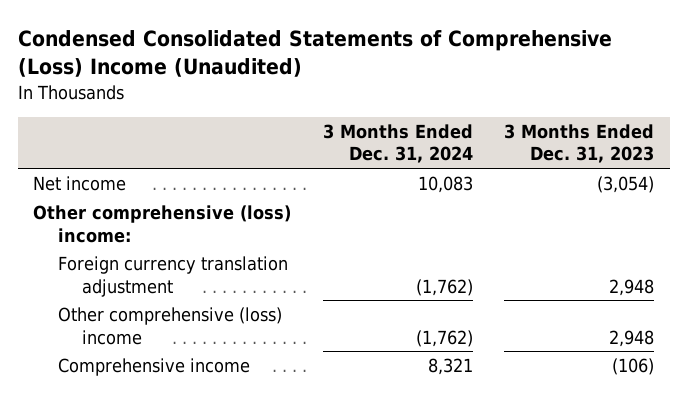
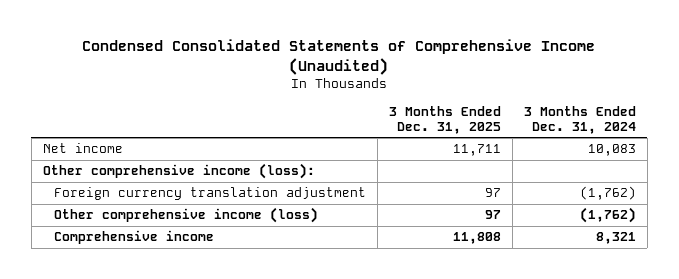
[17,29,612,78] Condensed Consolidated Statements of Comprehensive (Loss) Income (Unaudited) -> [82,38,596,75] Condensed Consolidated Statements of Comprehensive Income (Unaudited)
[504,123,655,164] 3 Months Ended Dec. 31, 2023 -> none
none -> [389,105,502,134] 3 Months Ended Dec. 31, 2025
[33,205,292,243] Other comprehensive (loss) income: -> [42,163,315,180] Other comprehensive income (loss):
[57,307,282,345] Other comprehensive (loss) income -> [54,207,319,224] Other comprehensive income (loss)

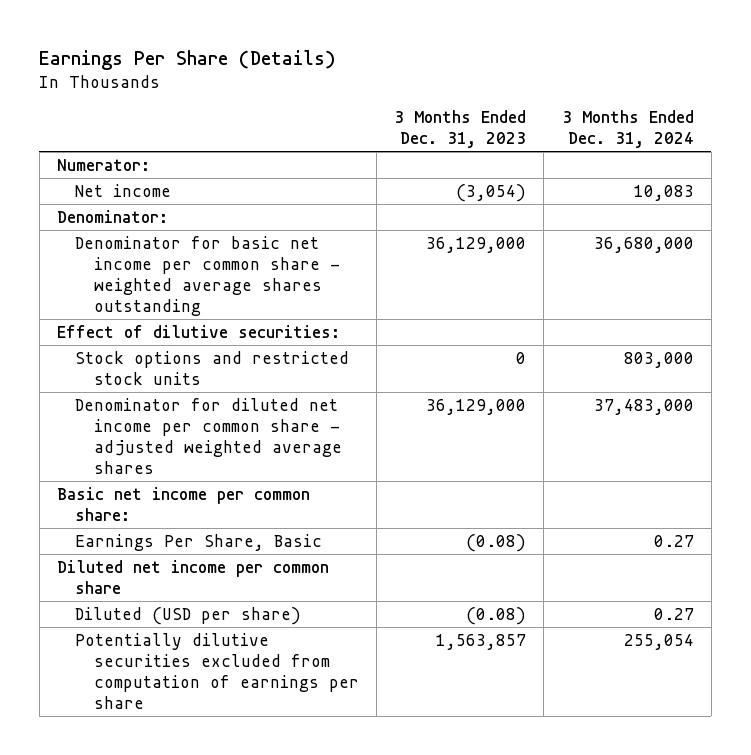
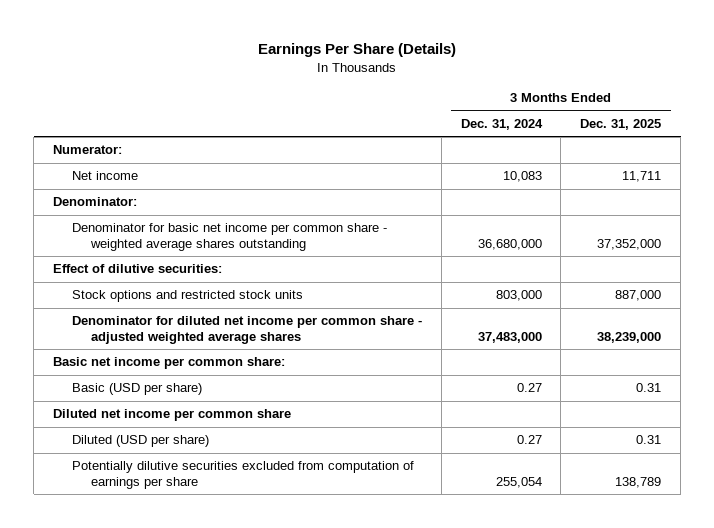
[394,110,527,149] 3 Months Ended Dec. 31, 2023 -> none
none -> [580,118,662,130] Dec. 31, 2025
[75,533,323,551] Earnings Per Share, Basic -> [71,383,202,396] Basic (USD per share)

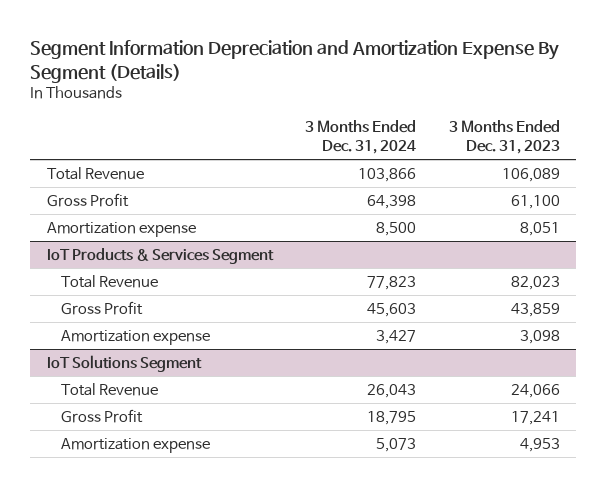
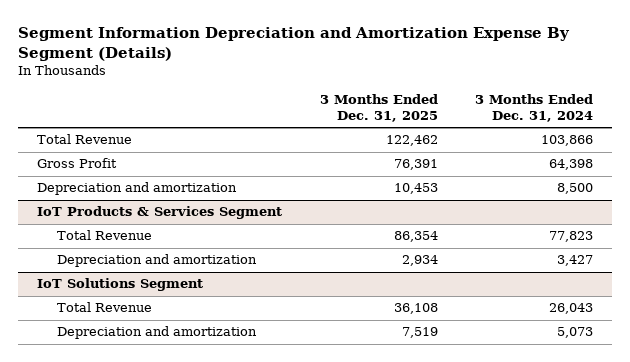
[449,120,561,155] 3 Months Ended Dec. 31, 2023 -> none
none -> [319,93,438,123] 3 Months Ended Dec. 31, 2025
[46,221,196,237] Amortization expense -> [37,182,238,196] Depreciation and amortization
[60,300,143,315] Gross Profit -> none
[60,329,210,345] Amortization expense -> [57,254,258,268] Depreciation and amortization
[60,408,143,423] Gross Profit -> none
[60,437,210,453] Amortization expense -> [57,326,258,340] Depreciation and amortization

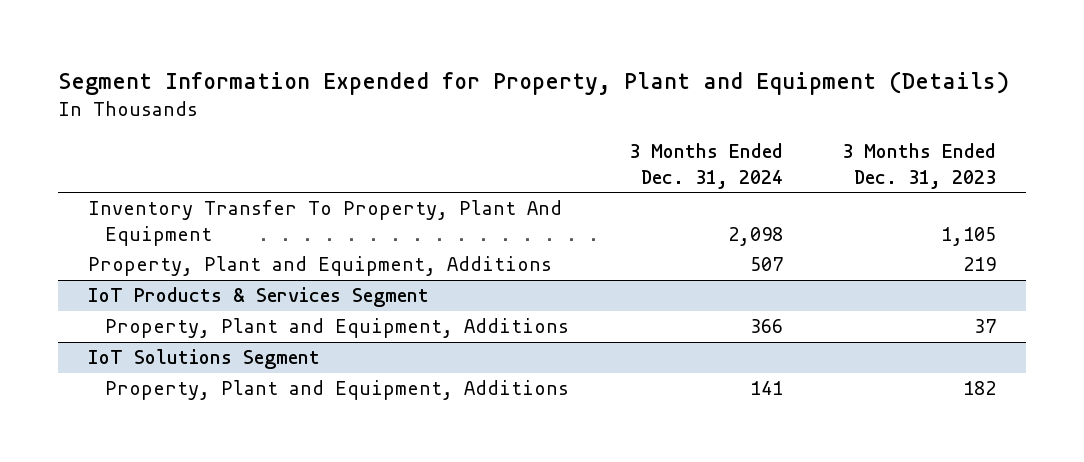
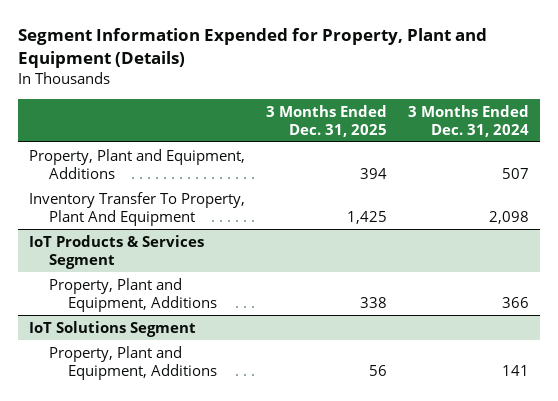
[842,143,997,189] 3 Months Ended Dec. 31, 2023 -> none
none -> [266,104,388,137] 3 Months Ended Dec. 31, 2025
[87,200,562,247] Inventory Transfer To Property, Plant And Equipment -> [28,191,245,226] Inventory Transfer To Property, Plant And Equipment

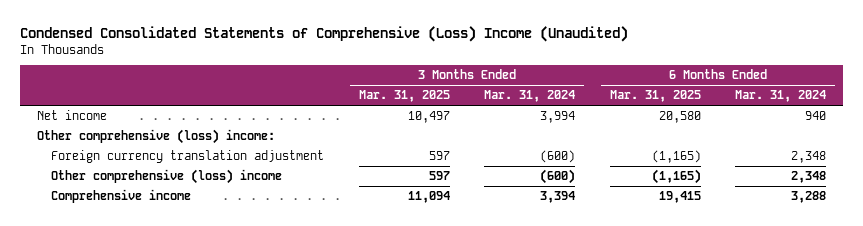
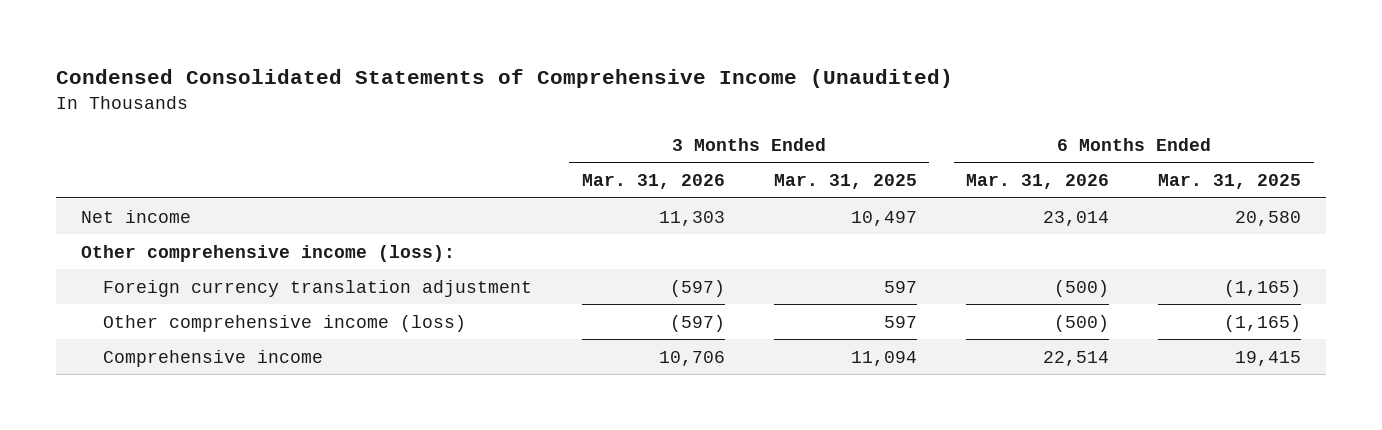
[19,25,628,42] Condensed Consolidated Statements of Comprehensive (Loss) Income (Unaudited) -> [56,69,954,89] Condensed Consolidated Statements of Comprehensive Income (Unaudited)
[484,90,576,103] Mar. 31, 2024 -> none
[735,90,827,103] Mar. 31, 2024 -> none
none -> [581,173,725,189] Mar. 31, 2026
none -> [966,173,1110,189] Mar. 31, 2026
[37,129,276,145] Other comprehensive (loss) income: -> [80,244,455,262] Other comprehensive income (loss):
[51,169,283,185] Other comprehensive (loss) income -> [103,314,467,332] Other comprehensive income (loss)

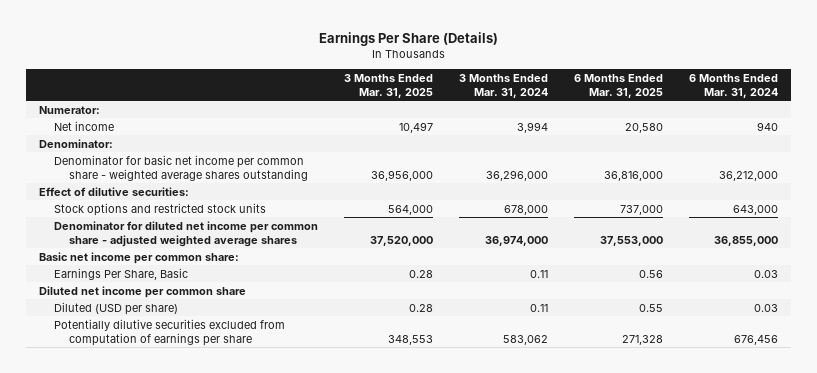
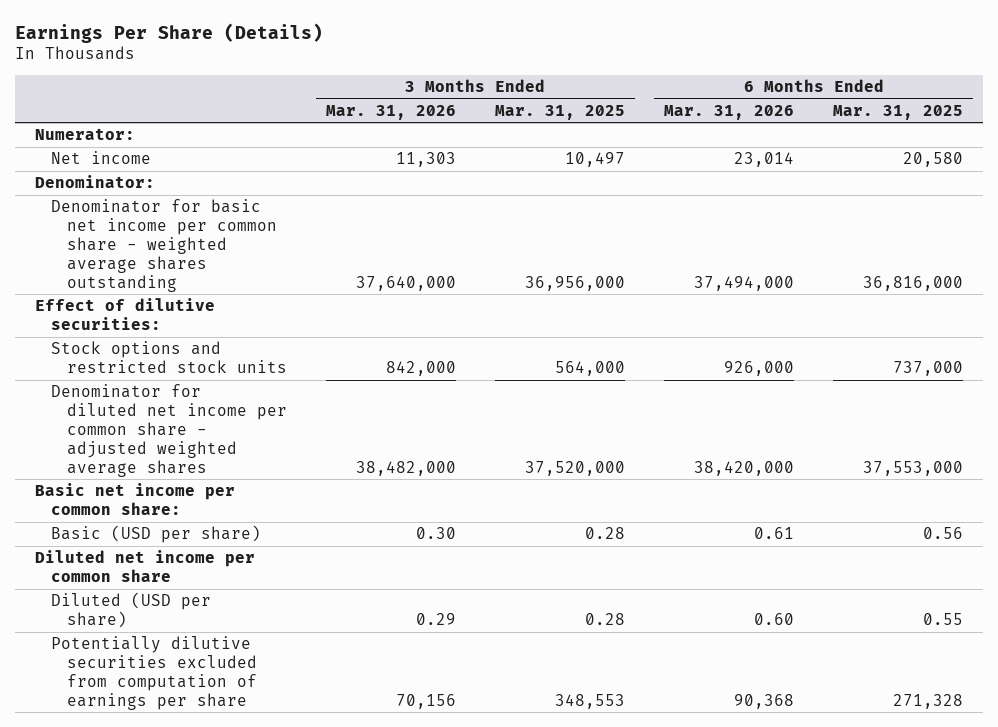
[459,73,549,98] 3 Months Ended Mar. 31, 2024 -> none
[689,73,779,98] 6 Months Ended Mar. 31, 2024 -> none
none -> [325,104,456,120] Mar. 31, 2026
none -> [663,104,794,120] Mar. 31, 2026
[53,267,188,280] Earnings Per Share, Basic -> [50,525,261,544] Basic (USD per share)

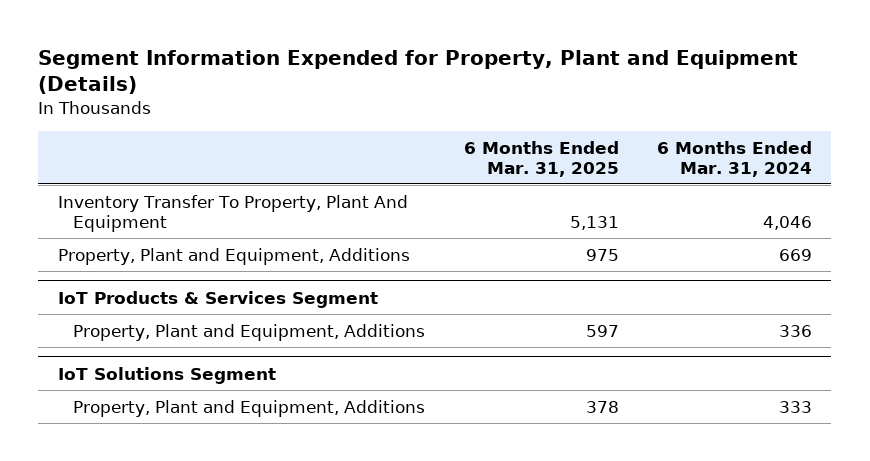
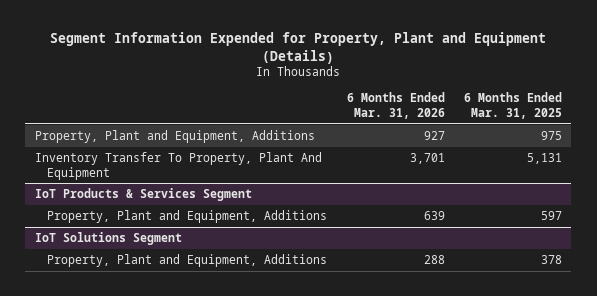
[657,140,813,177] 6 Months Ended Mar. 31, 2024 -> none
none -> [346,92,445,120] 6 Months Ended Mar. 31, 2026
[57,194,408,232] Inventory Transfer To Property, Plant And Equipment -> [34,151,322,180] Inventory Transfer To Property, Plant And Equipment

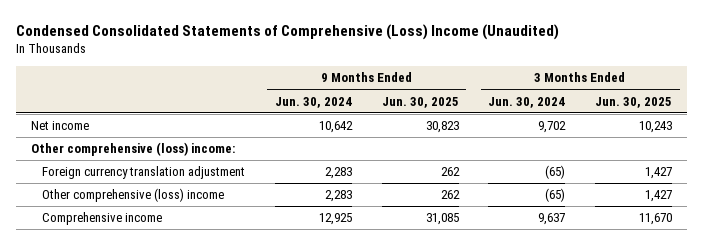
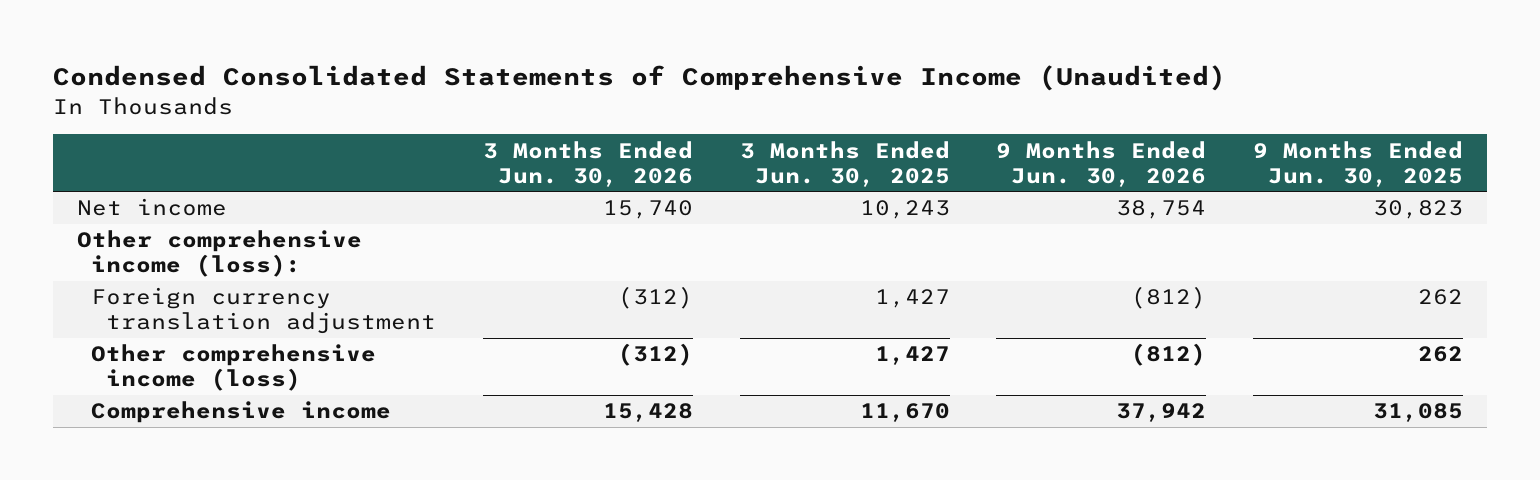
[16,24,560,41] Condensed Consolidated Statements of Comprehensive (Loss) Income (Unaudited) -> [53,65,1227,92] Condensed Consolidated Statements of Comprehensive Income (Unaudited)
[274,96,352,108] Jun. 30, 2024 -> none
[488,96,566,108] Jun. 30, 2024 -> none
none -> [482,140,693,187] 3 Months Ended Jun. 30, 2026
none -> [996,140,1207,187] 9 Months Ended Jun. 30, 2026
[31,142,236,157] Other comprehensive (loss) income: -> [76,230,362,278] Other comprehensive income (loss):
[41,188,224,203] Other comprehensive (loss) income -> [91,344,377,392] Other comprehensive income (loss)

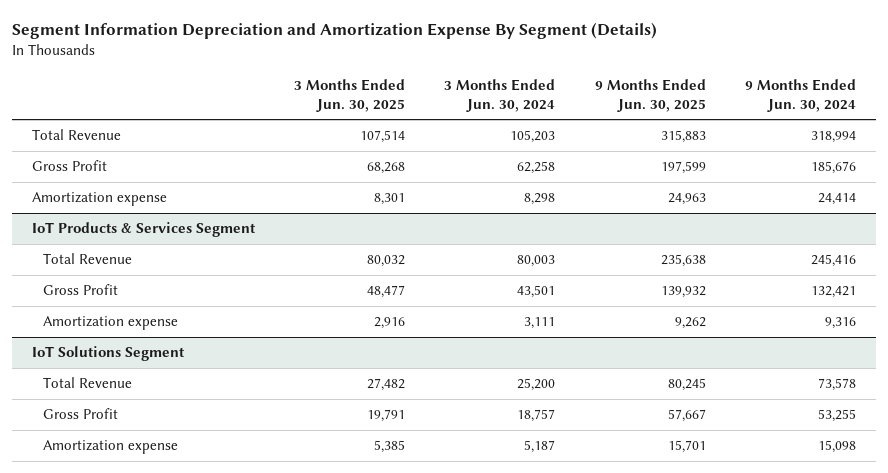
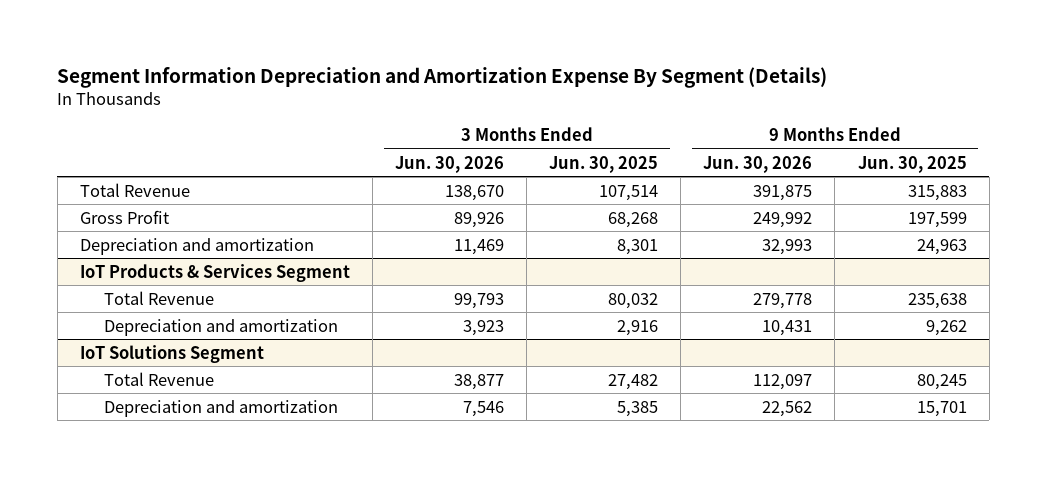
[444,79,556,112] 3 Months Ended Jun. 30, 2024 -> none
[744,79,856,112] 9 Months Ended Jun. 30, 2024 -> none
none -> [395,155,505,173] Jun. 30, 2026
none -> [703,155,813,173] Jun. 30, 2026
[31,192,167,207] Amortization expense -> [79,237,314,255] Depreciation and amortization
[43,284,119,296] Gross Profit -> none
[43,316,179,331] Amortization expense -> [103,318,338,336] Depreciation and amortization
[43,408,119,420] Gross Profit -> none
[43,440,179,455] Amortization expense -> [103,399,338,417] Depreciation and amortization

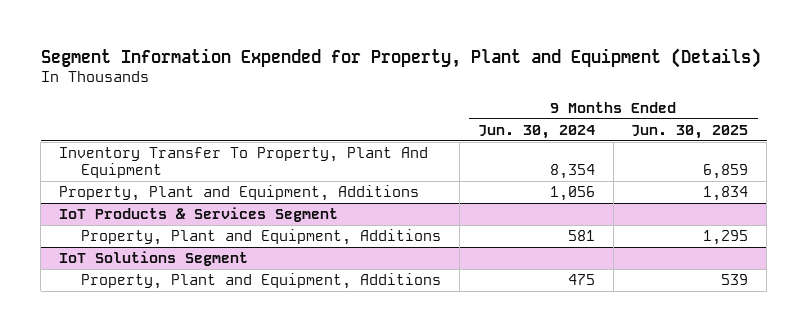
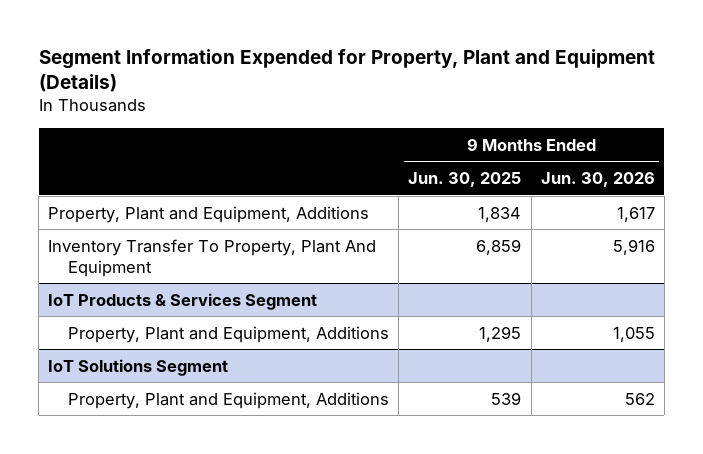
[477,124,595,139] Jun. 30, 2024 -> none
none -> [540,171,655,187] Jun. 30, 2026
[59,146,429,179] Inventory Transfer To Property, Plant And Equipment -> [48,238,377,277] Inventory Transfer To Property, Plant And Equipment

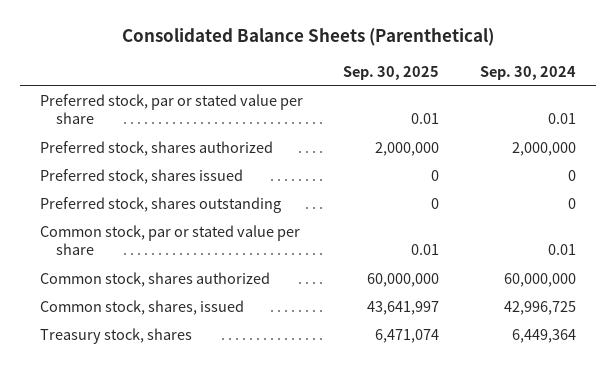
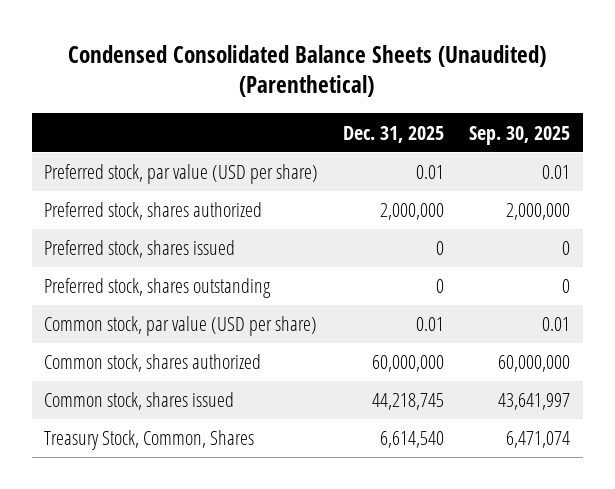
[121,28,494,47] Consolidated Balance Sheets (Parenthetical) -> [68,44,547,98] Condensed Consolidated Balance Sheets (Unaudited) (Parenthetical)
[479,65,576,80] Sep. 30, 2024 -> none
none -> [343,125,445,143] Dec. 31, 2025
[39,93,303,125] Preferred stock, par or stated value per share -> [44,164,319,185] Preferred stock, par value (USD per share)
[39,224,300,256] Common stock, par or stated value per share -> [44,316,318,337] Common stock, par value (USD per share)
[39,299,244,315] Common stock, shares, issued -> [44,392,235,411] Common stock, shares issued
[39,327,192,344] Treasury stock, shares -> [44,430,255,451] Treasury Stock, Common, Shares

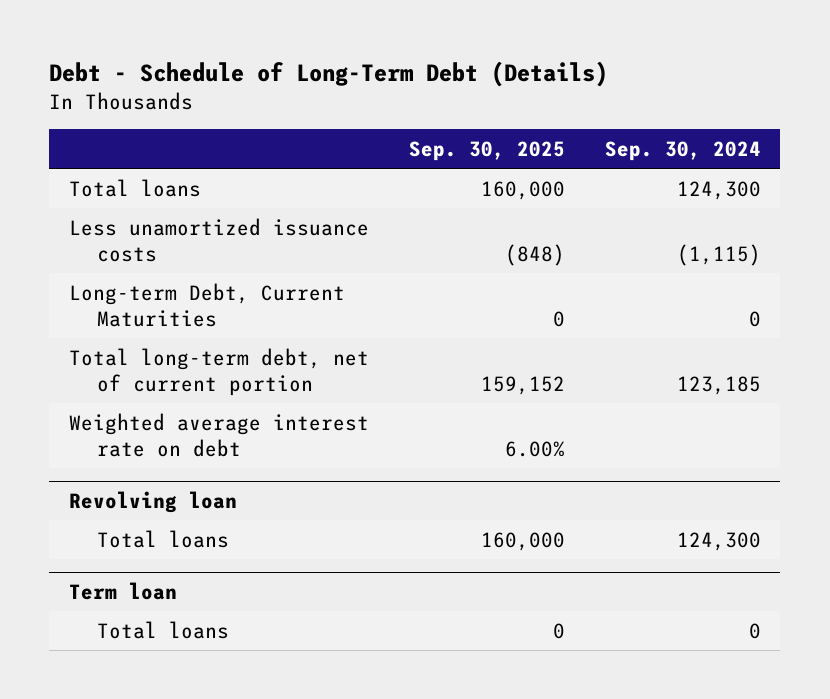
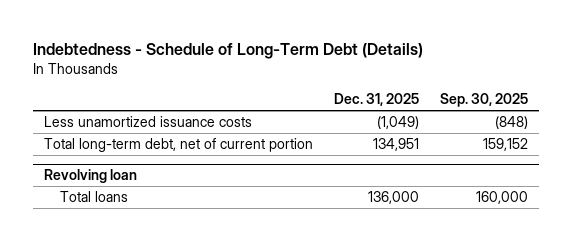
[49,61,609,88] Debt - Schedule of Long-Term Debt (Details) -> [33,43,424,60] Indebtedness - Schedule of Long-Term Debt (Details)
[604,140,761,161] Sep. 30, 2024 -> none
none -> [333,93,419,107] Dec. 31, 2025
[69,178,202,197] Total loans -> none
[69,282,346,327] Long-term Debt, Current Maturities -> none
[69,412,370,457] Weighted average interest rate on debt -> none
[69,581,178,600] Term loan -> none
[96,620,229,639] Total loans -> none

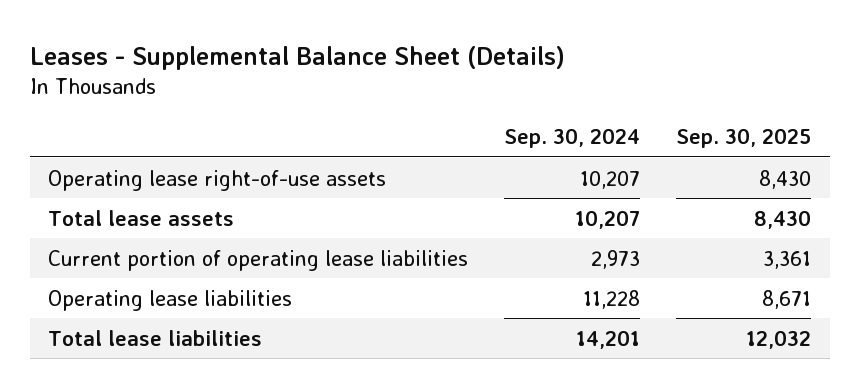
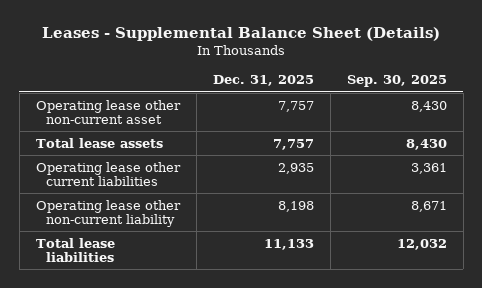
[504,128,641,149] Sep. 30, 2024 -> none
none -> [212,75,314,87] Dec. 31, 2025
[48,169,387,191] Operating lease right-of-use assets -> [35,99,181,125] Operating lease other non-current asset
[48,249,469,271] Current portion of operating lease liabilities -> [35,161,181,187] Operating lease other current liabilities
[48,289,293,311] Operating lease liabilities -> [35,199,181,228] Operating lease other non-current liability

